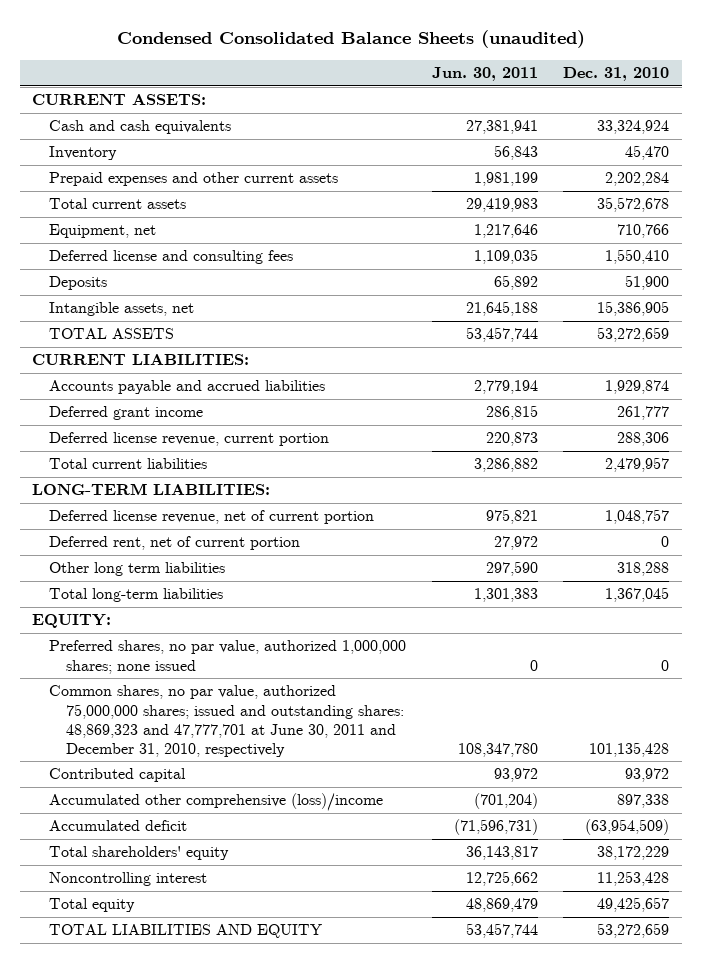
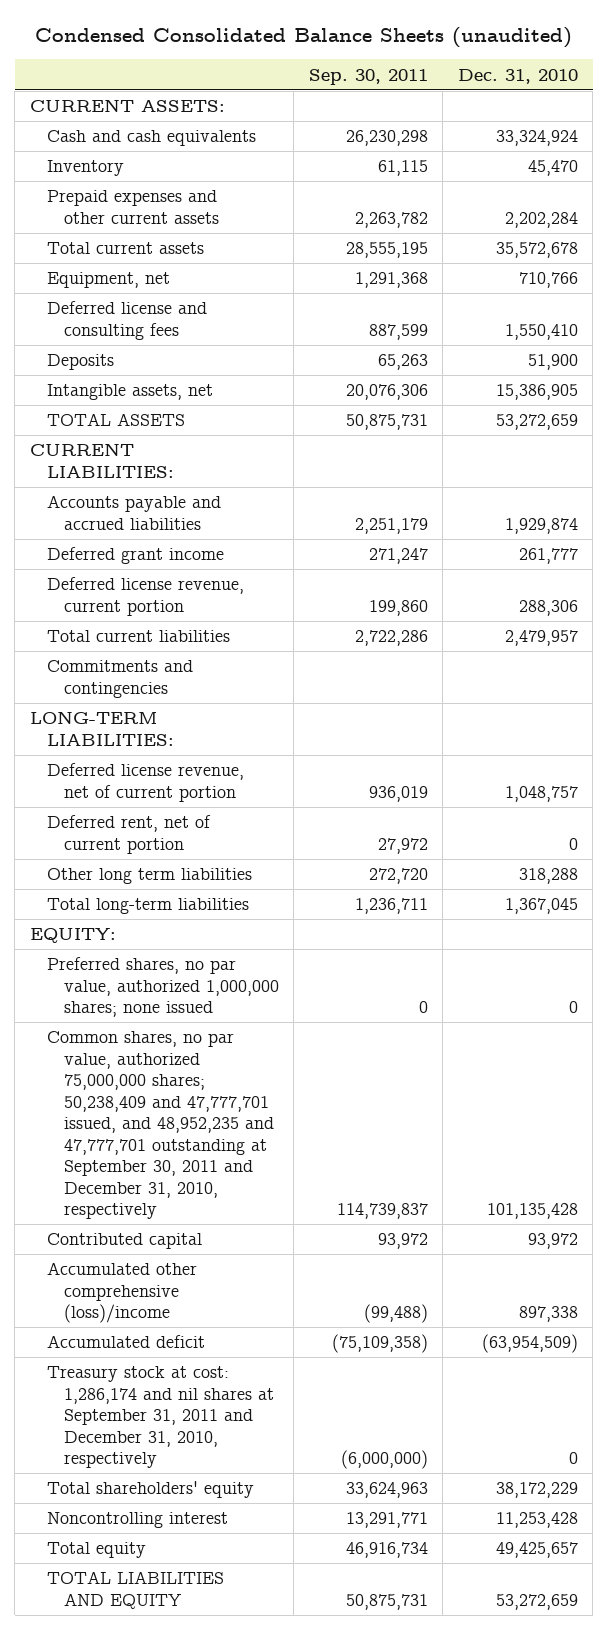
[431,67,538,82] Jun. 30, 2011 -> none
none -> [308,68,428,85] Sep. 30, 2011
none -> [46,660,193,698] Commitments and contingencies
[49,685,405,757] Common shares, no par value, authorized 75,000,000 shares; issued and outstanding shares: 48,869,323 and 47,777,701 at June 30, 2011 and December 31, 2010, respectively -> [46,1031,274,1220] Common shares, no par value, authorized 75,000,000 shares; 50,238,409 and 47,777,701 issued, and 48,952,235 and 47,777,701 outstanding at September 30, 2011 and December 31, 2010, respectively
none -> [46,1366,274,1469] Treasury stock at cost: 1,286,174 and nil shares at September 31, 2011 and December 31, 2010, respectively

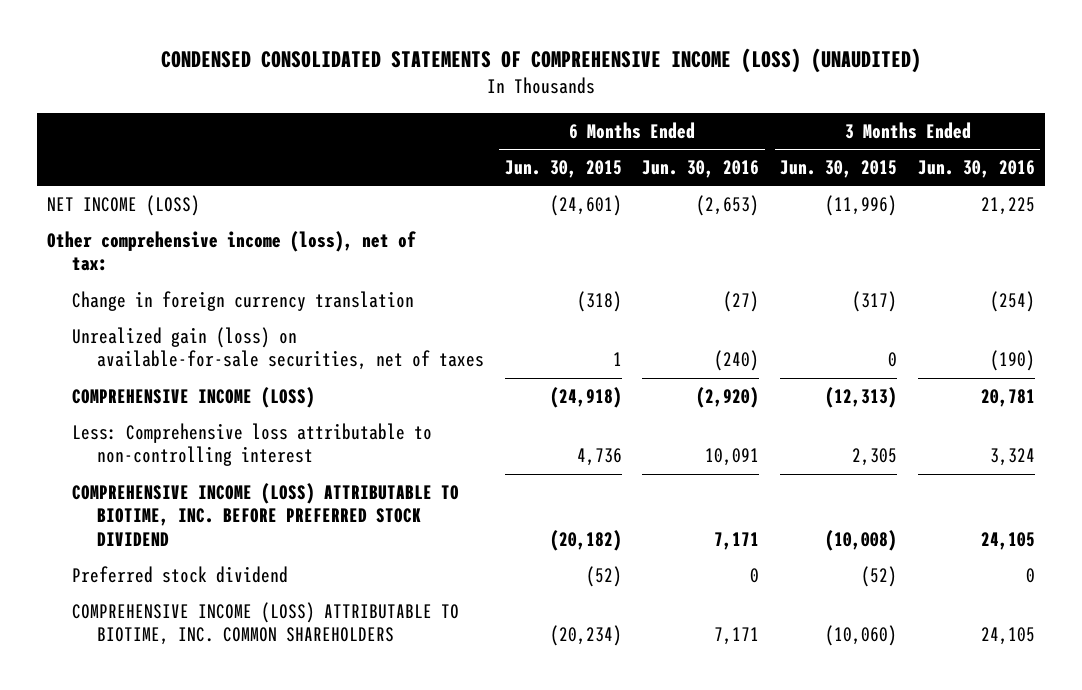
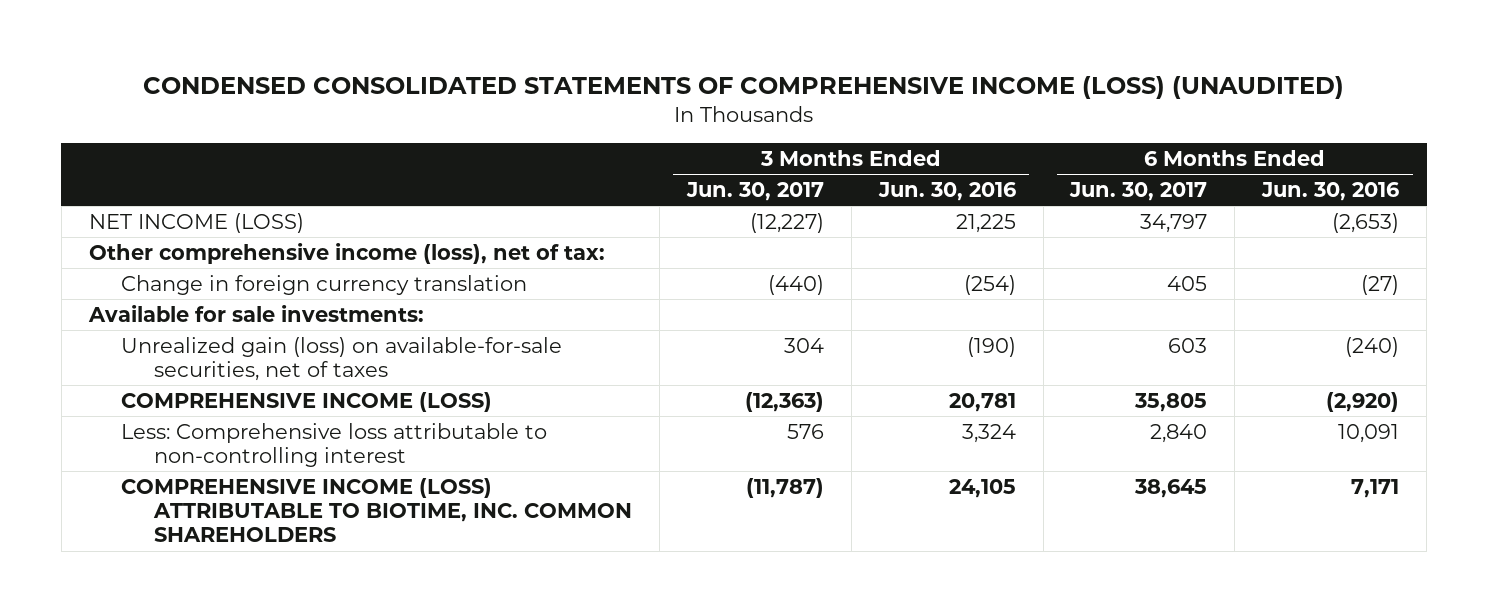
[504,159,622,178] Jun. 30, 2015 -> none
[780,159,898,178] Jun. 30, 2015 -> none
none -> [685,181,824,201] Jun. 30, 2017
none -> [1069,181,1208,201] Jun. 30, 2017
none -> [87,304,424,322] Available for sale investments:
[72,482,460,546] COMPREHENSIVE INCOME (LOSS) ATTRIBUTABLE TO BIOTIME, INC. BEFORE PREFERRED STOCK DIVIDEND -> none
[72,565,289,583] Preferred stock dividend -> none

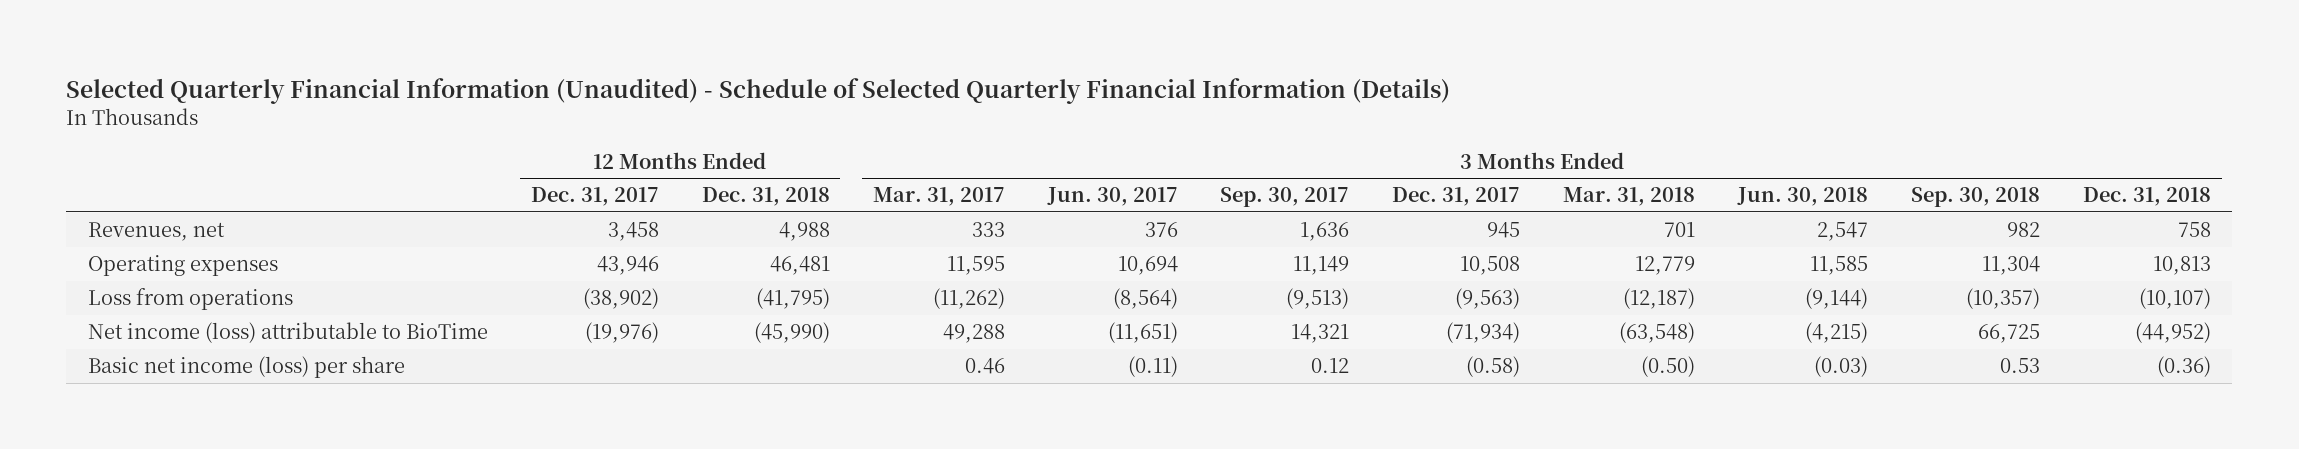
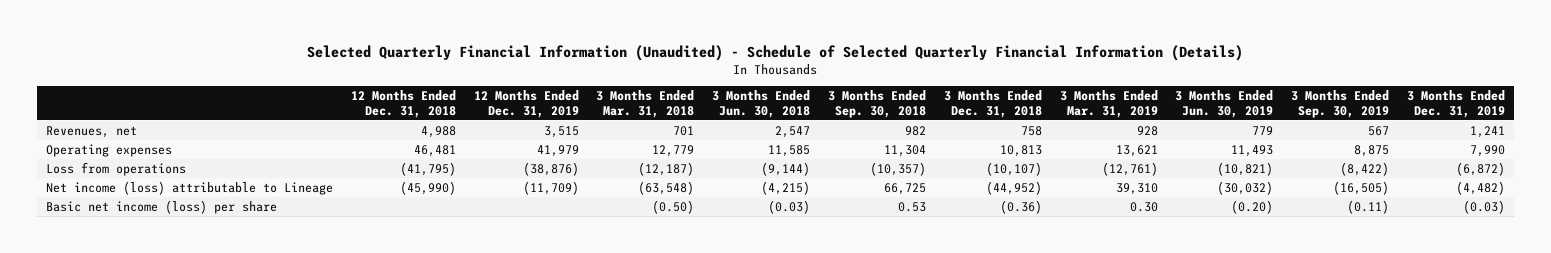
[530,187,659,207] Dec. 31, 2017 -> none
[872,187,1005,207] Mar. 31, 2017 -> none
[1046,187,1178,207] Jun. 30, 2017 -> none
[1220,187,1350,208] Sep. 30, 2017 -> none
[1392,187,1521,207] Dec. 31, 2017 -> none
none -> [473,90,579,118] 12 Months Ended Dec. 31, 2019
none -> [1059,90,1158,118] 3 Months Ended Mar. 31, 2019
none -> [1175,90,1274,118] 3 Months Ended Jun. 30, 2019
none -> [1291,90,1390,118] 3 Months Ended Sep. 30, 2019
none -> [1406,90,1505,118] 3 Months Ended Dec. 31, 2019
[87,322,488,344] Net income (loss) attributable to BioTime -> [46,180,334,195] Net income (loss) attributable to Lineage

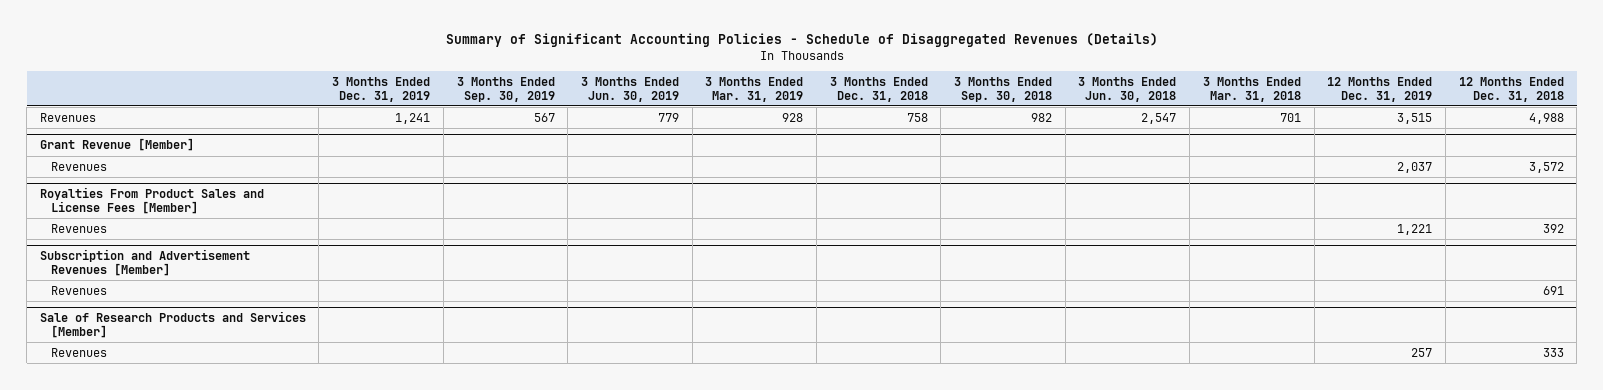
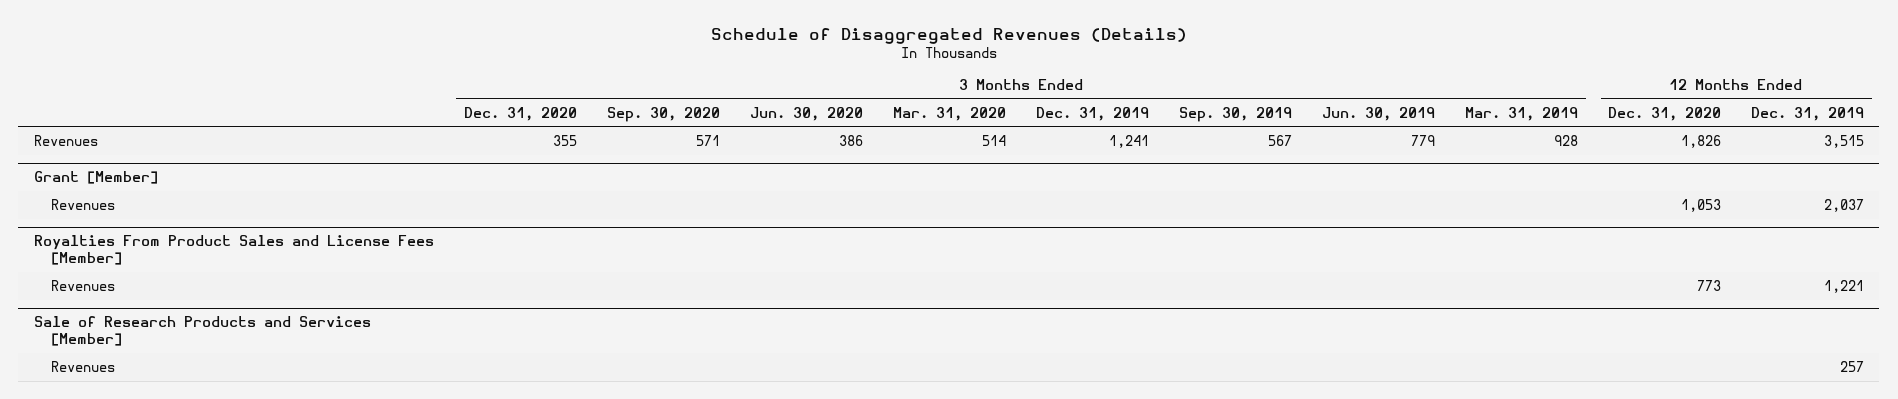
[445,33,1158,48] Summary of Significant Accounting Policies - Schedule of Disaggregated Revenues (Details) -> [710,27,1187,44] Schedule of Disaggregated Revenues (Details)
[829,77,928,102] 3 Months Ended Dec. 31, 2018 -> none
[954,77,1053,102] 3 Months Ended Sep. 30, 2018 -> none
[1078,77,1177,102] 3 Months Ended Jun. 30, 2018 -> none
[1202,77,1301,102] 3 Months Ended Mar. 31, 2018 -> none
[1458,77,1564,102] 12 Months Ended Dec. 31, 2018 -> none
none -> [463,106,577,121] Dec. 31, 2020
none -> [606,106,720,122] Sep. 30, 2020
none -> [749,106,863,121] Jun. 30, 2020
none -> [892,106,1006,121] Mar. 31, 2020
none -> [1608,106,1722,121] Dec. 31, 2020
[39,138,194,152] Grant Revenue [Member] -> [33,171,158,185] Grant [Member]
[39,249,250,276] Subscription and Advertisement Revenues [Member] -> none
[50,285,107,295] Revenues -> none

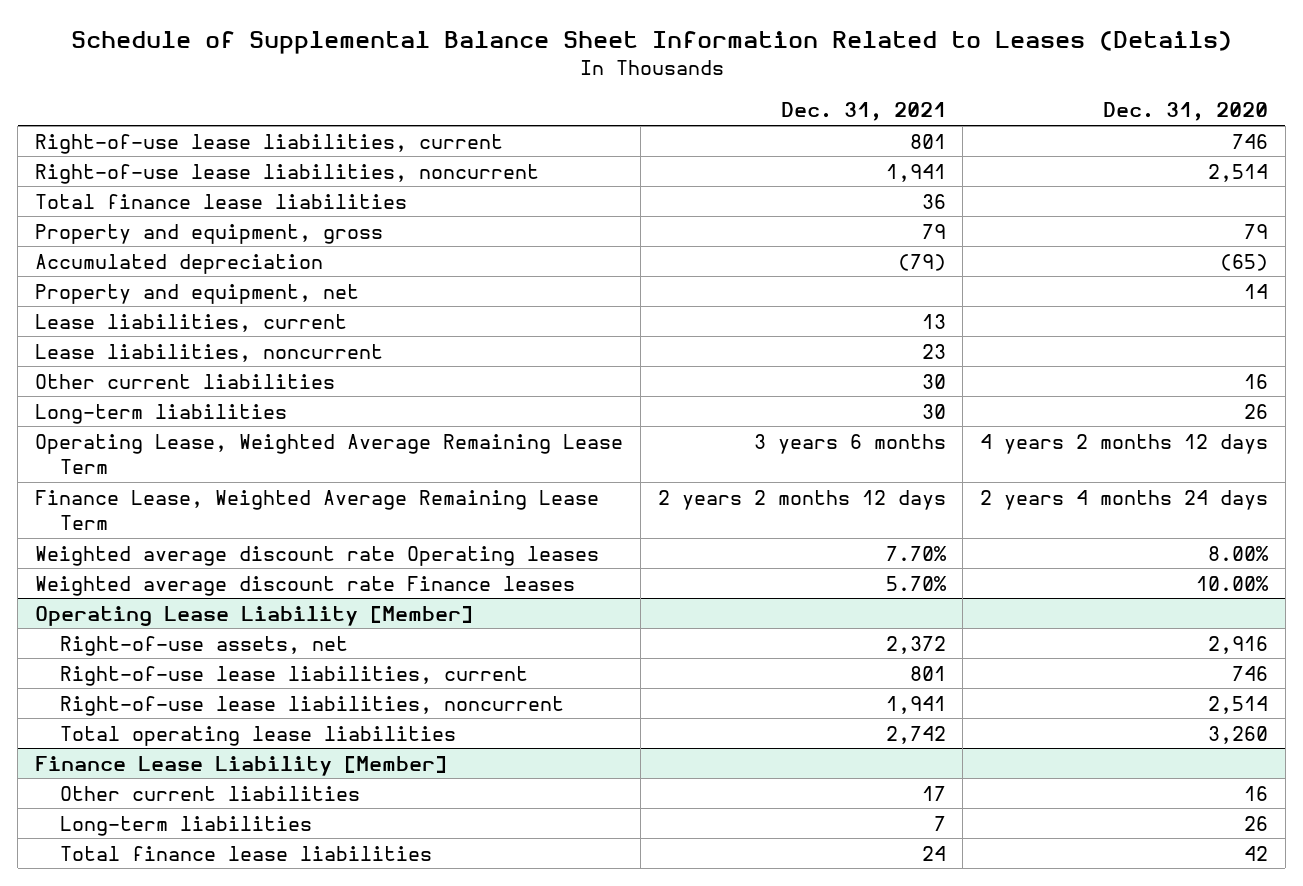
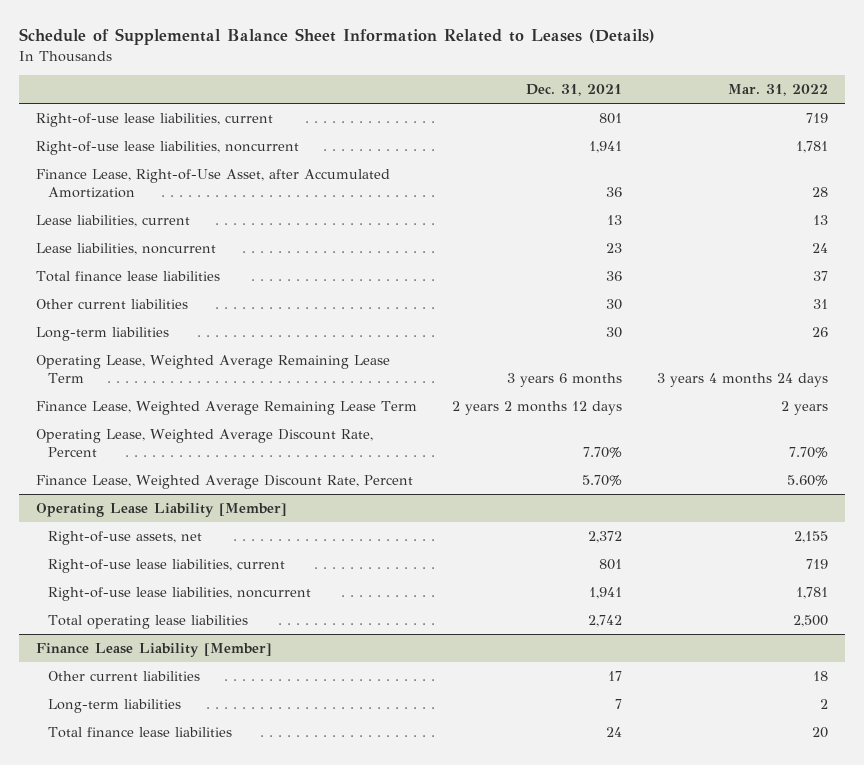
[1103,102,1269,122] Dec. 31, 2020 -> none
none -> [727,84,828,97] Mar. 31, 2022
[34,223,383,244] Property and equipment, gross -> none
[34,253,323,274] Accumulated depreciation -> none
[34,283,359,304] Property and equipment, net -> none
none -> [36,168,391,199] Finance Lease, Right-of-Use Asset, after Accumulated Amortization
[34,193,407,209] Total finance lease liabilities -> [36,270,221,282] Total finance lease liabilities
[34,545,599,566] Weighted average discount rate Operating leases -> [36,428,374,458] Operating Lease, Weighted Average Discount Rate, Percent
[34,575,575,596] Weighted average discount rate Finance leases -> [36,474,414,489] Finance Lease, Weighted Average Discount Rate, Percent

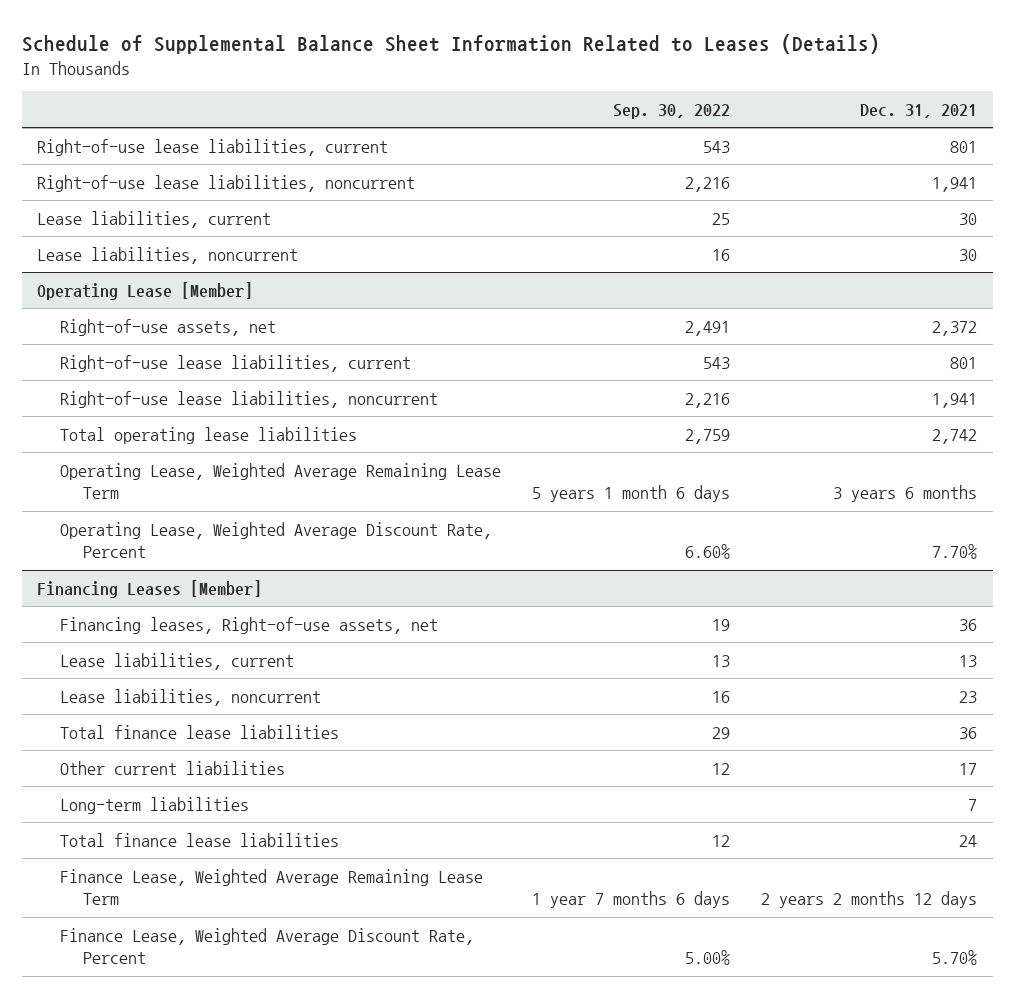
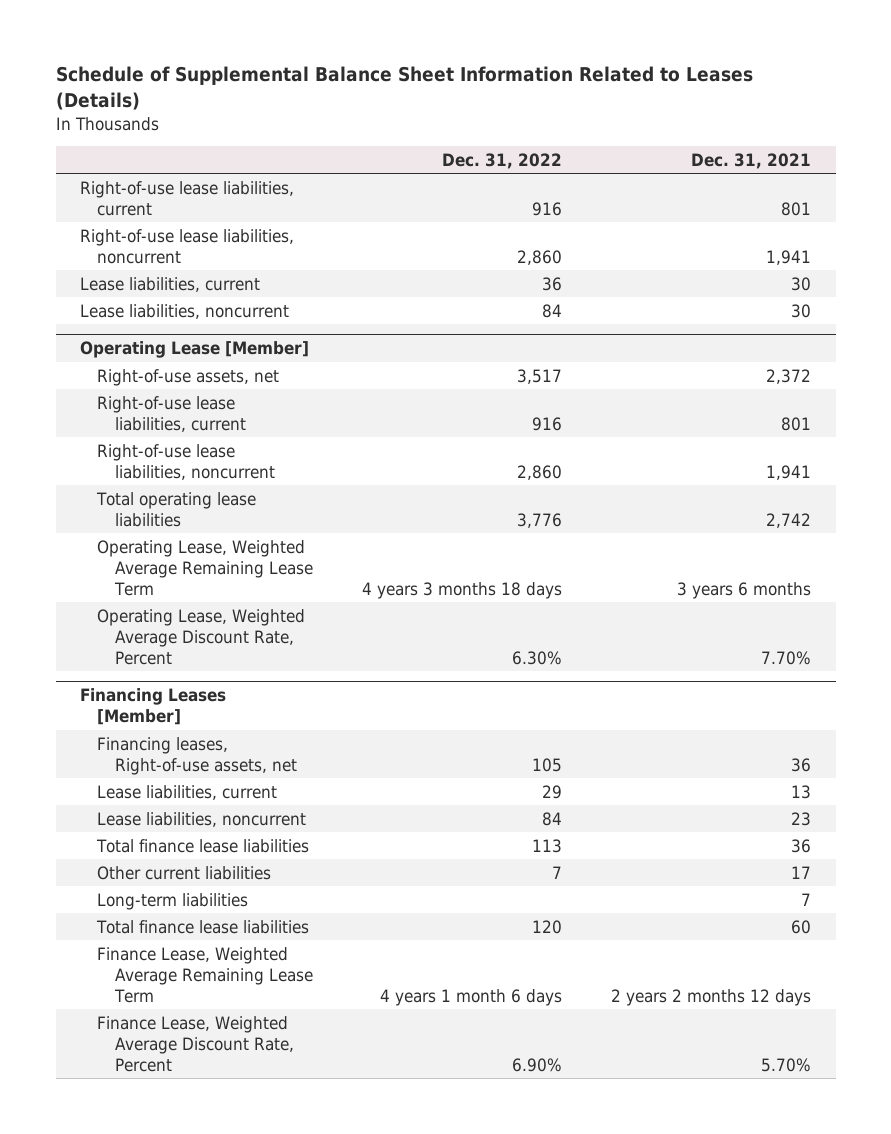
[613,103,731,119] Sep. 30, 2022 -> none
none -> [441,152,562,169] Dec. 31, 2022
[959,834,978,847] 24 -> [791,919,812,934] 60

